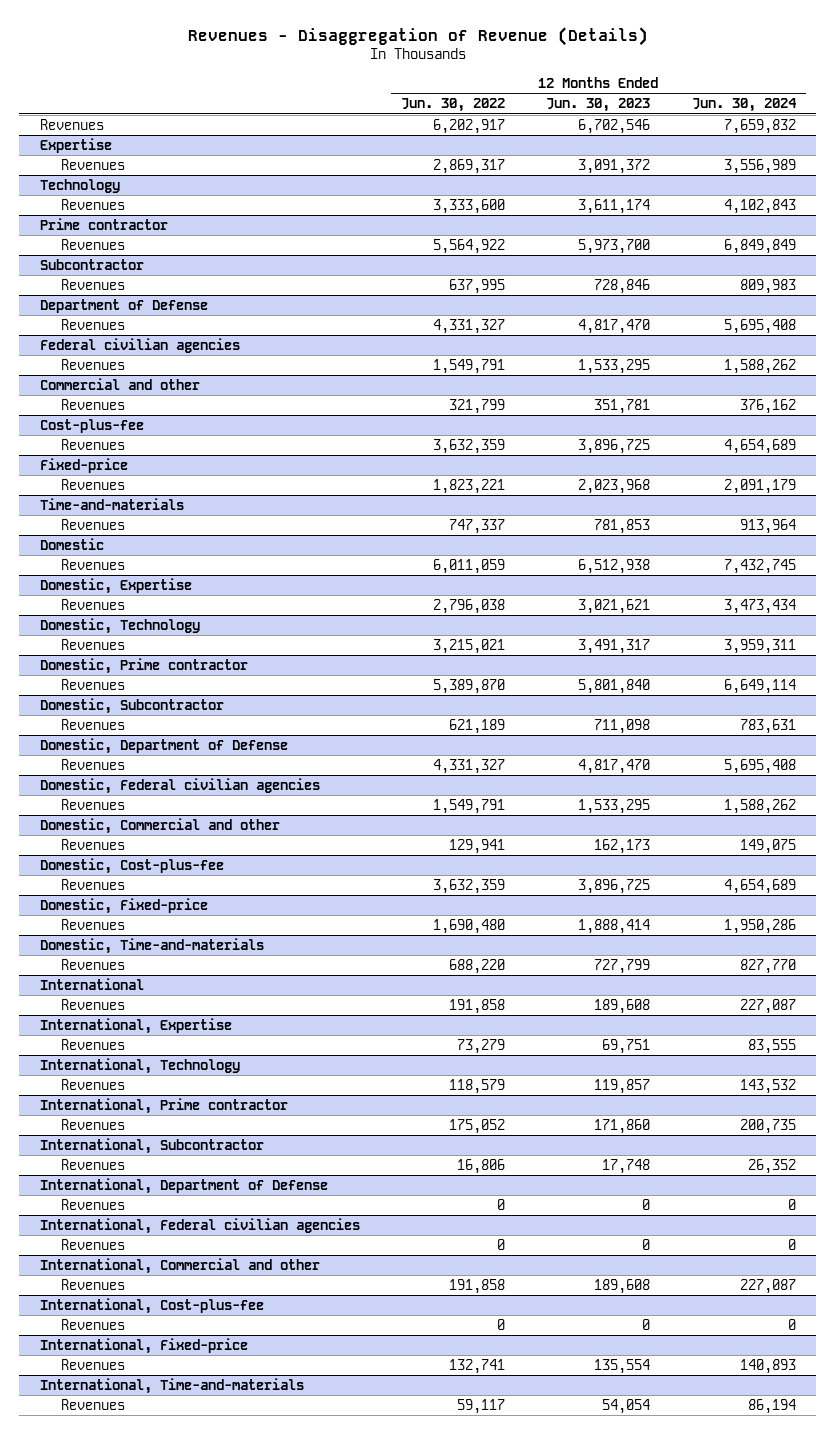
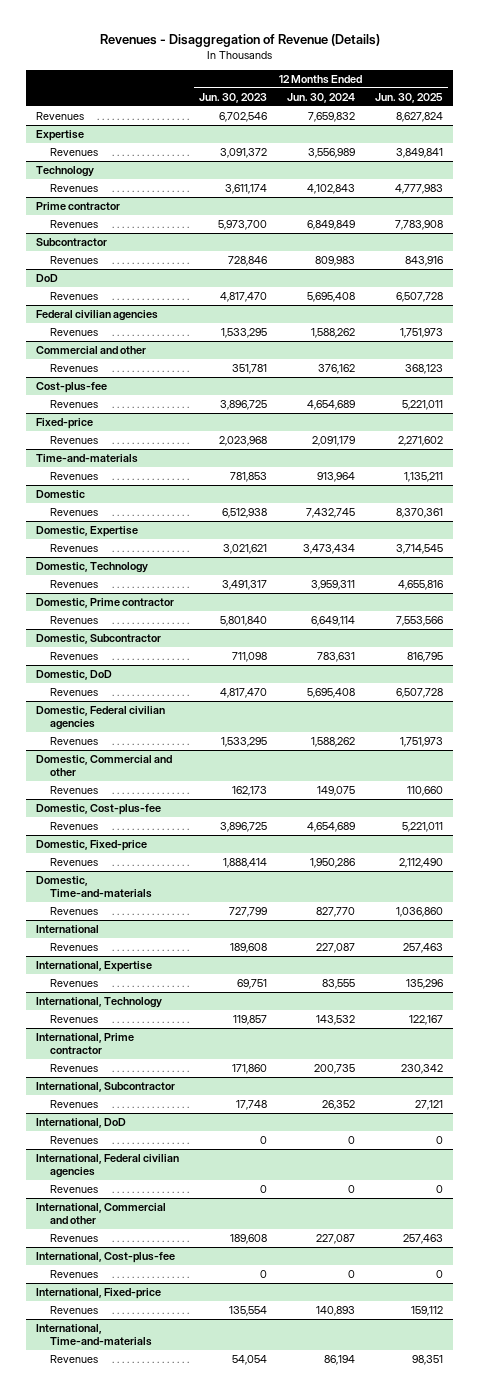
[401,98,506,113] Jun. 30, 2022 -> none
none -> [375,92,444,103] Jun. 30, 2025
[39,298,208,313] Department of Defense -> [36,274,59,283] DoD
[39,737,288,754] Domestic, Department of Defense -> none
none -> [36,670,113,681] Domestic, DoD
[39,1177,328,1194] International, Department of Defense -> none
none -> [36,1118,127,1129] International, DoD

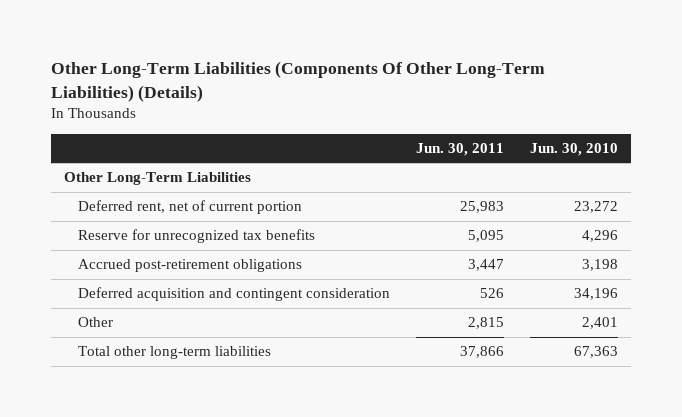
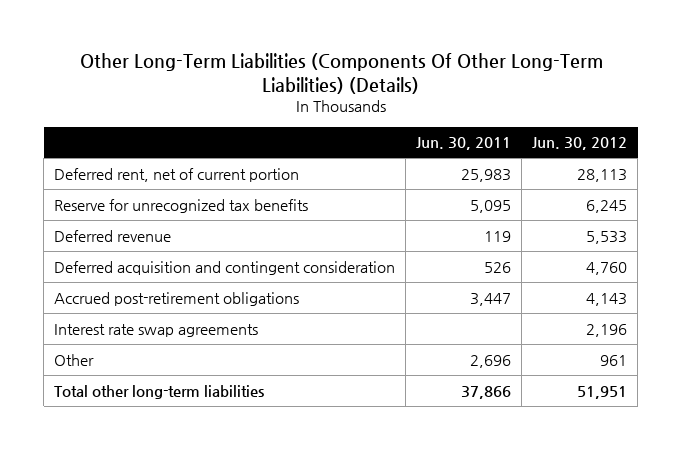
[530,142,619,156] Jun. 30, 2010 -> none
none -> [532,137,628,151] Jun. 30, 2012
[63,172,251,186] Other Long-Term Liabilities -> none
none -> [54,229,172,242] Deferred revenue
[77,259,302,273] Accrued post-retirement obligations -> [54,291,300,306] Accrued post-retirement obligations
none -> [54,323,259,337] Interest rate swap agreements
[467,317,504,330] 2,815 -> [470,354,512,368] 2,696

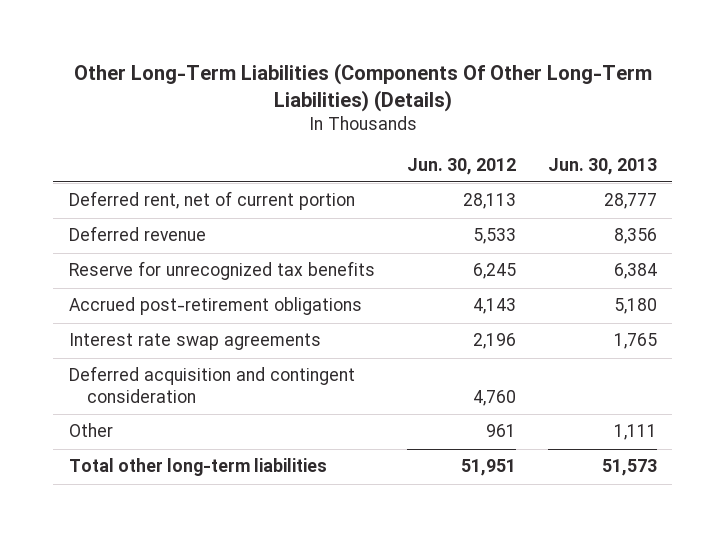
[416,137,512,151] Jun. 30, 2011 -> none
none -> [547,157,657,175] Jun. 30, 2013
[54,198,309,213] Reserve for unrecognized tax benefits -> [68,261,375,281] Reserve for unrecognized tax benefits
[54,260,396,275] Deferred acquisition and contingent consideration -> [68,366,355,404] Deferred acquisition and contingent consideration

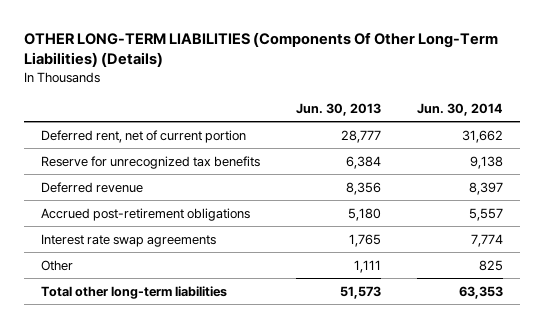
[73,62,652,112] Other Long-Term Liabilities (Components Of Other Long-Term Liabilities) (Details) -> [23,32,498,68] OTHER LONG-TERM LIABILITIES (Components Of Other Long-Term Liabilities) (Details)
[406,157,516,175] Jun. 30, 2012 -> none
none -> [416,102,503,116] Jun. 30, 2014
[68,226,206,242] Deferred revenue -> [41,181,144,193] Deferred revenue
[68,366,355,404] Deferred acquisition and contingent consideration -> none

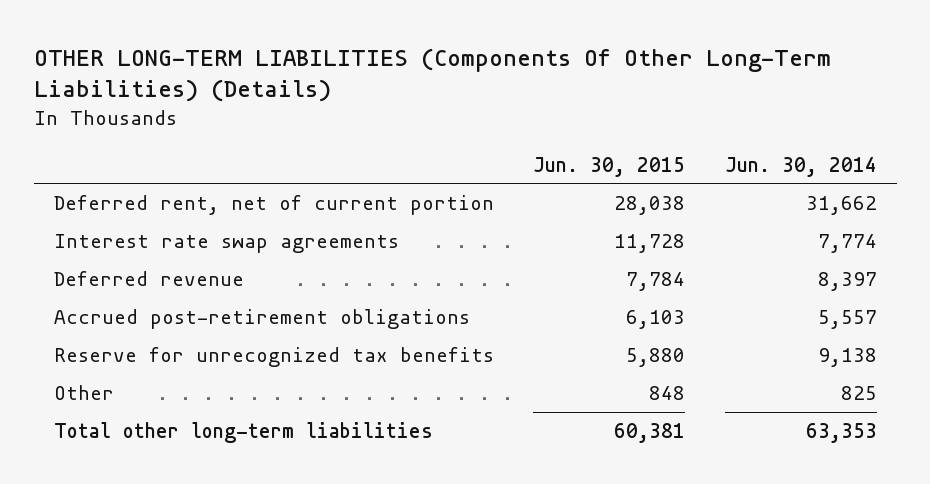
[296,102,382,116] Jun. 30, 2013 -> none
none -> [533,156,686,177] Jun. 30, 2015
[41,233,217,247] Interest rate swap agreements -> [53,233,399,253] Interest rate swap agreements
[41,155,261,169] Reserve for unrecognized tax benefits -> [53,346,494,367] Reserve for unrecognized tax benefits

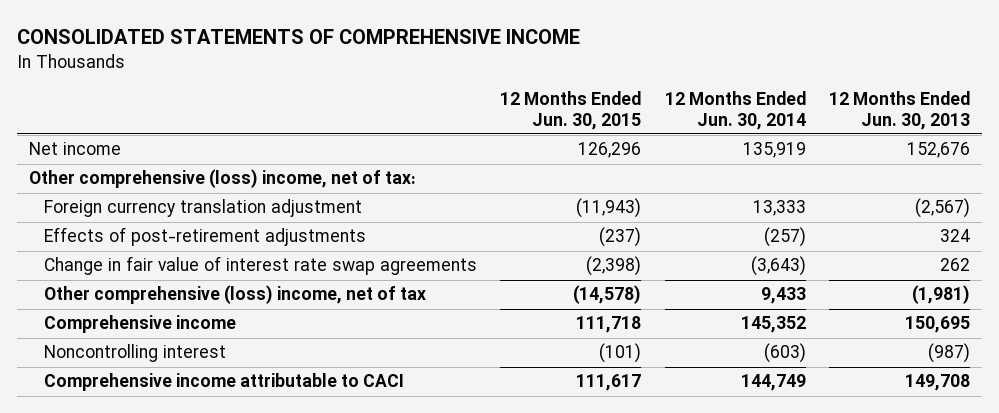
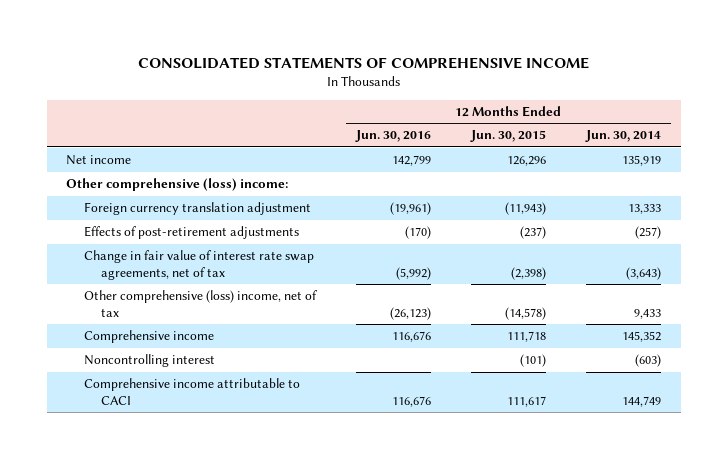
[829,91,971,130] 12 Months Ended Jun. 30, 2013 -> none
none -> [354,130,431,143] Jun. 30, 2016
[28,169,416,189] Other comprehensive (loss) income, net of tax: -> [66,178,289,192] Other comprehensive (loss) income:
[43,256,477,276] Change in fair value of interest rate swap agreements -> [83,250,314,280] Change in fair value of interest rate swap agreements, net of tax

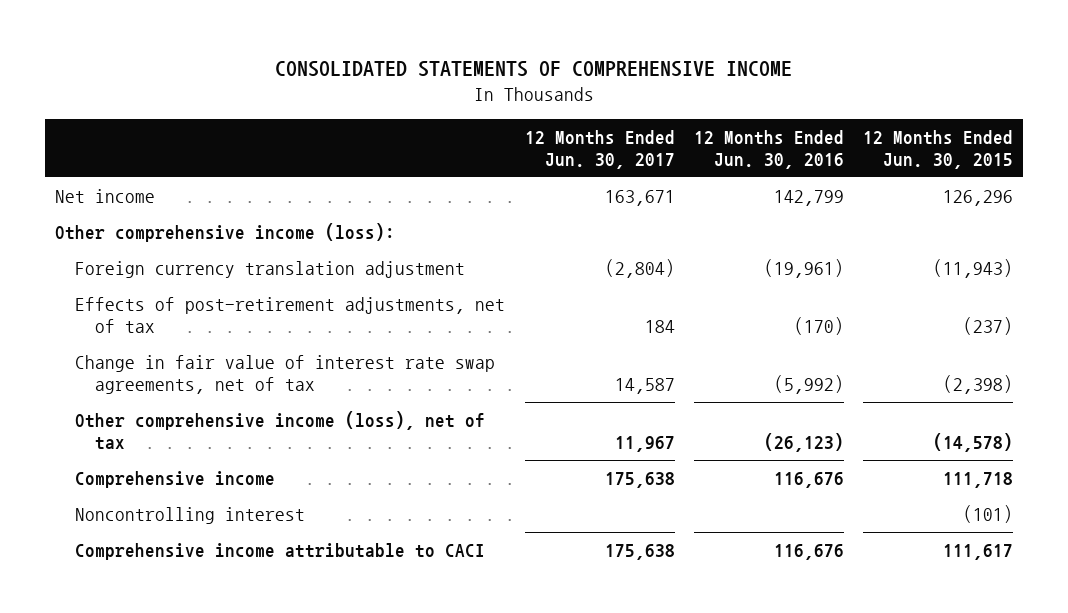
[584,130,661,143] Jun. 30, 2014 -> none
none -> [524,130,675,169] 12 Months Ended Jun. 30, 2017
[66,178,289,192] Other comprehensive (loss) income: -> [55,223,396,243] Other comprehensive income (loss):
[83,226,299,240] Effects of post-retirement adjustments -> [75,297,506,333] Effects of post-retirement adjustments, net of tax
[83,290,317,317] Other comprehensive (loss) income, net of tax -> [75,411,486,450] Other comprehensive income (loss), net of tax

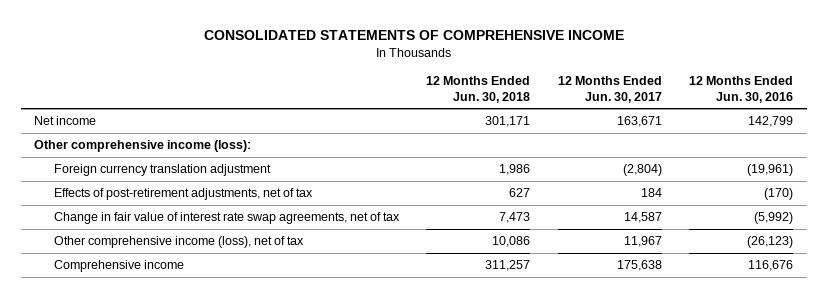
[863,130,1014,169] 12 Months Ended Jun. 30, 2015 -> none
none -> [426,76,531,103] 12 Months Ended Jun. 30, 2018
[75,507,306,525] Noncontrolling interest -> none
[75,543,486,561] Comprehensive income attributable to CACI -> none

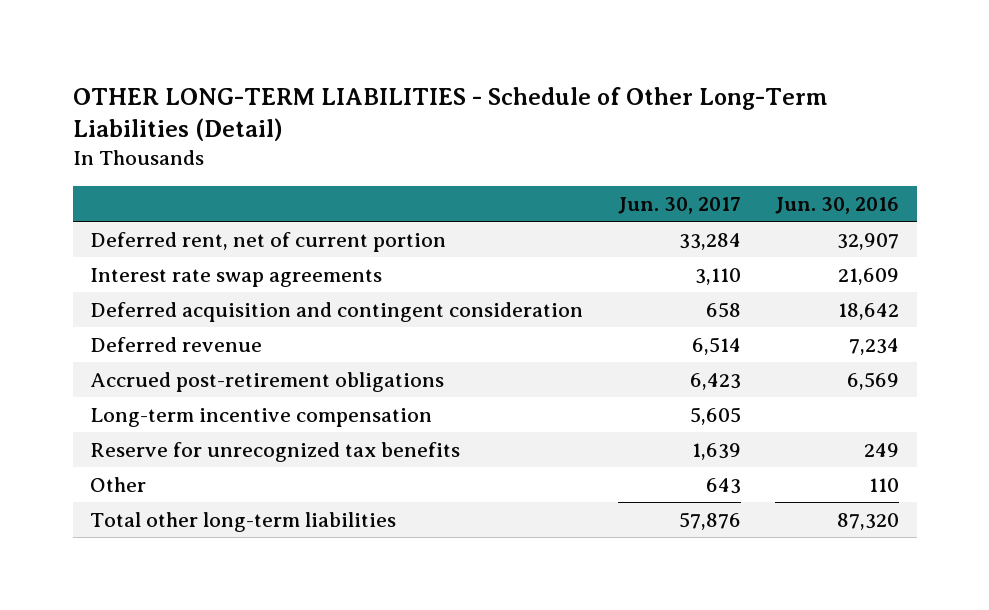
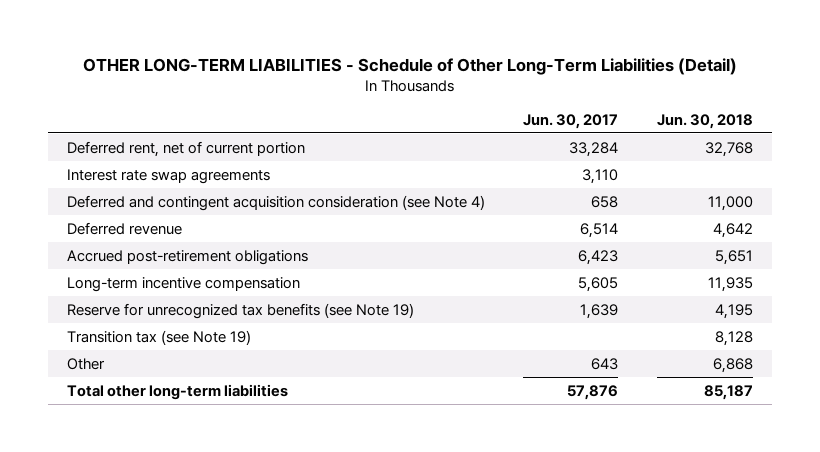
[775,196,900,214] Jun. 30, 2016 -> none
none -> [656,113,753,129] Jun. 30, 2018
[89,301,583,322] Deferred acquisition and contingent consideration -> [67,194,486,211] Deferred and contingent acquisition consideration (see Note 4)
[89,441,460,462] Reserve for unrecognized tax benefits -> [67,302,415,319] Reserve for unrecognized tax benefits (see Note 19)
none -> [67,329,252,345] Transition tax (see Note 19)

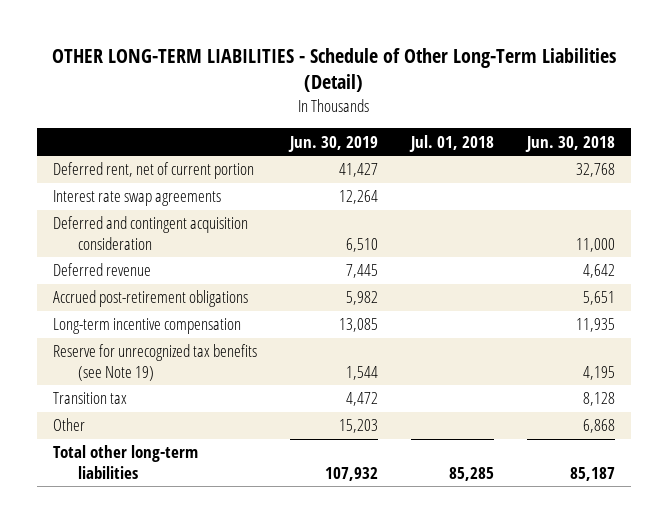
[523,113,619,129] Jun. 30, 2017 -> none
none -> [287,135,378,152] Jun. 30, 2019
none -> [408,134,494,152] Jul. 01, 2018
[67,194,486,211] Deferred and contingent acquisition consideration (see Note 4) -> [53,216,249,250] Deferred and contingent acquisition consideration
[67,329,252,345] Transition tax (see Note 19) -> [53,392,128,405] Transition tax

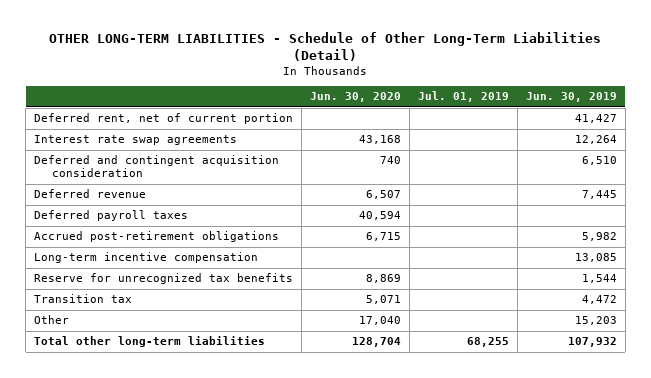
[408,134,494,152] Jul. 01, 2018 -> none
[524,135,615,152] Jun. 30, 2018 -> none
none -> [310,92,402,103] Jun. 30, 2020
none -> [417,91,509,103] Jul. 01, 2019
none -> [34,210,189,222] Deferred payroll taxes
[53,344,258,381] Reserve for unrecognized tax benefits (see Note 19) -> [34,273,294,285] Reserve for unrecognized tax benefits

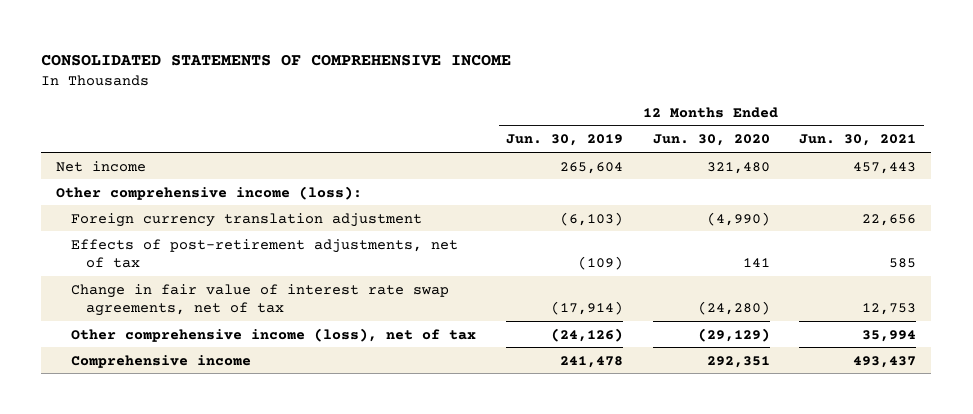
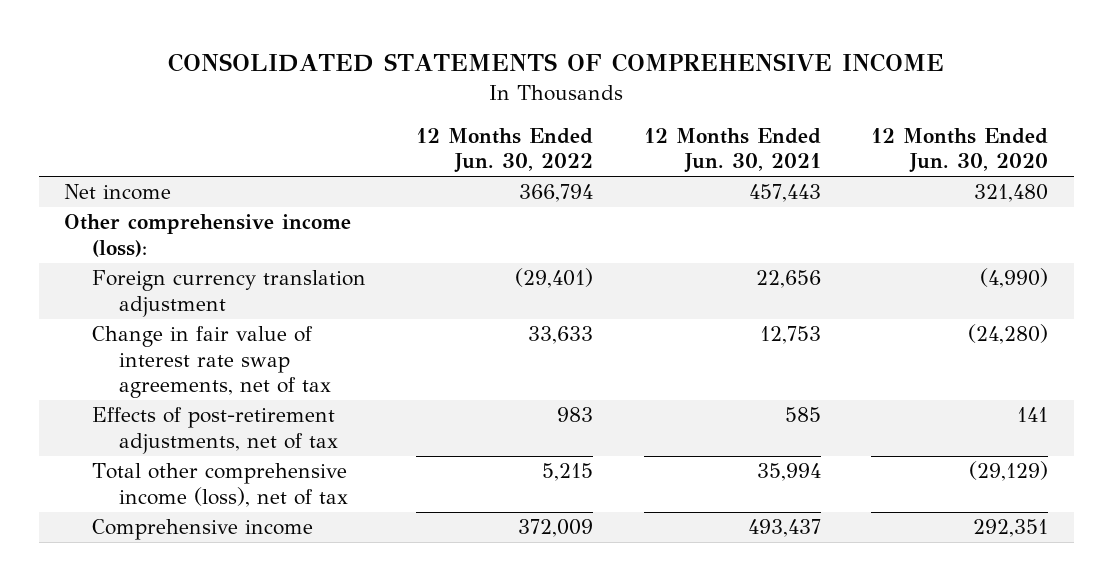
[505,134,623,147] Jun. 30, 2019 -> none
none -> [416,127,594,174] 12 Months Ended Jun. 30, 2022
[71,238,459,269] Effects of post-retirement adjustments, net of tax -> [91,407,339,454] Effects of post-retirement adjustments, net of tax
[71,327,477,342] Other comprehensive income (loss), net of tax -> [91,463,349,507] Total other comprehensive income (loss), net of tax

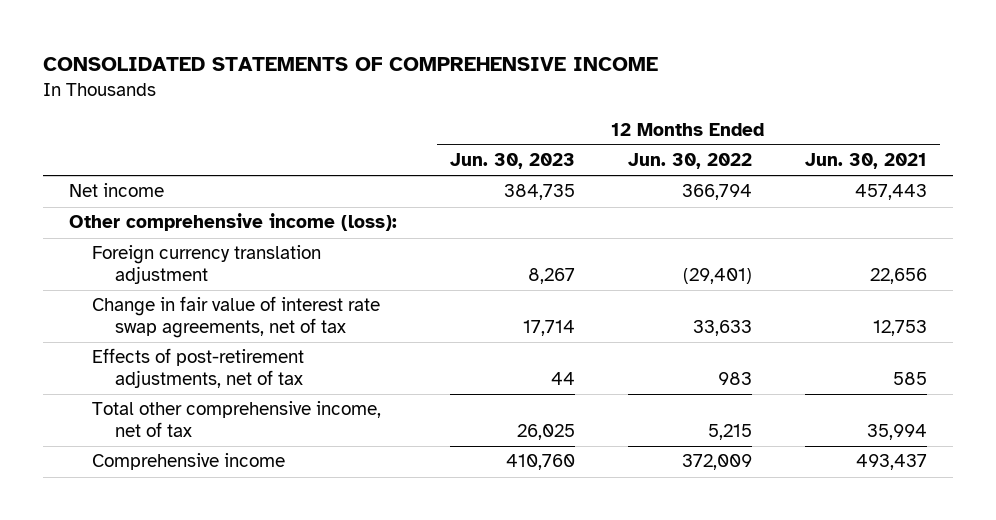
[871,127,1049,174] 12 Months Ended Jun. 30, 2020 -> none
none -> [450,153,576,170] Jun. 30, 2023
[91,463,349,507] Total other comprehensive income (loss), net of tax -> [92,401,382,437] Total other comprehensive income, net of tax

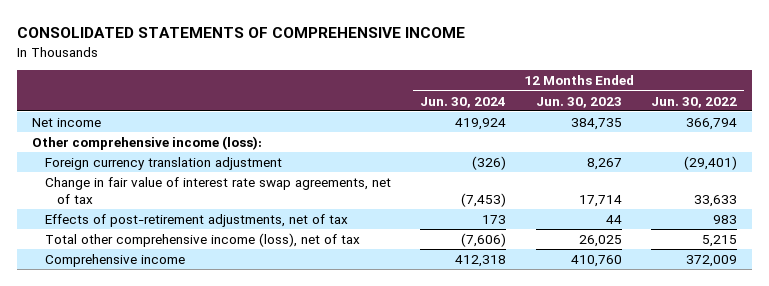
[804,153,927,170] Jun. 30, 2021 -> none
none -> [420,96,507,108] Jun. 30, 2024
[92,401,382,437] Total other comprehensive income, net of tax -> [44,232,360,247] Total other comprehensive income (loss), net of tax

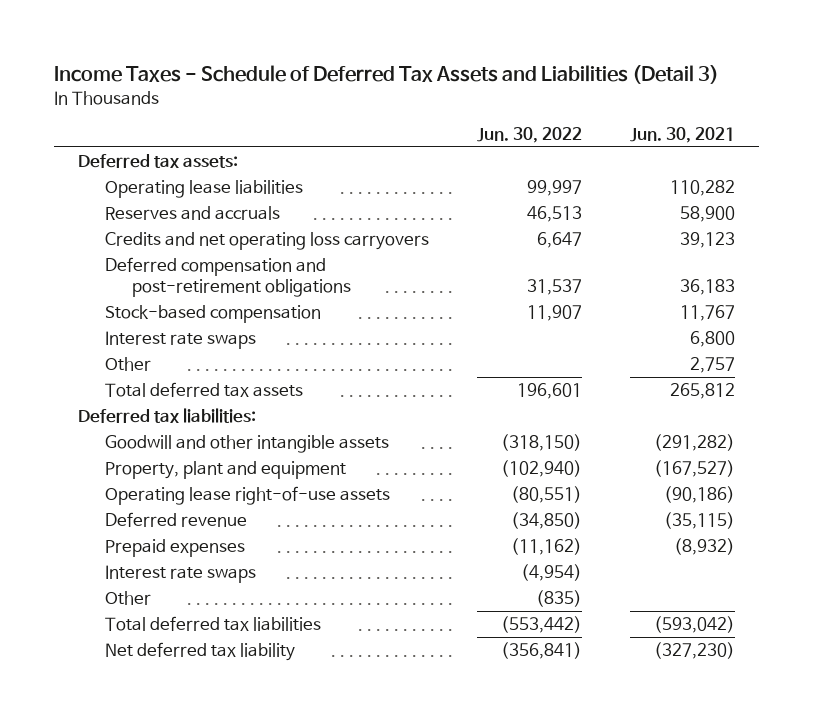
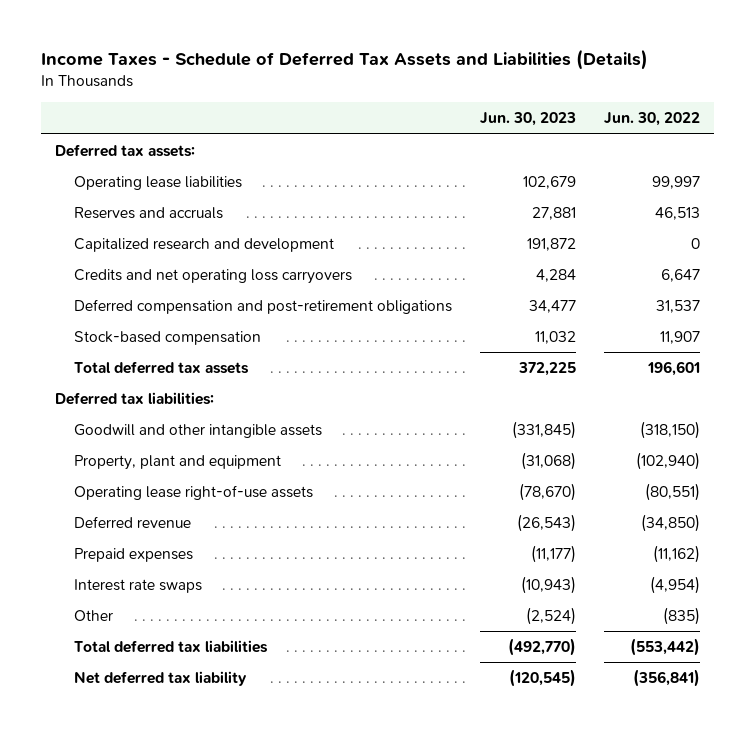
[53,64,719,84] Income Taxes - Schedule of Deferred Tax Assets and Liabilities (Detail 3) -> [40,49,648,71] Income Taxes - Schedule of Deferred Tax Assets and Liabilities (Details)
[629,127,735,144] Jun. 30, 2021 -> none
none -> [479,112,576,127] Jun. 30, 2023
none -> [73,238,334,253] Capitalized research and development
[104,331,256,350] Interest rate swaps -> none
[104,357,151,372] Other -> none

